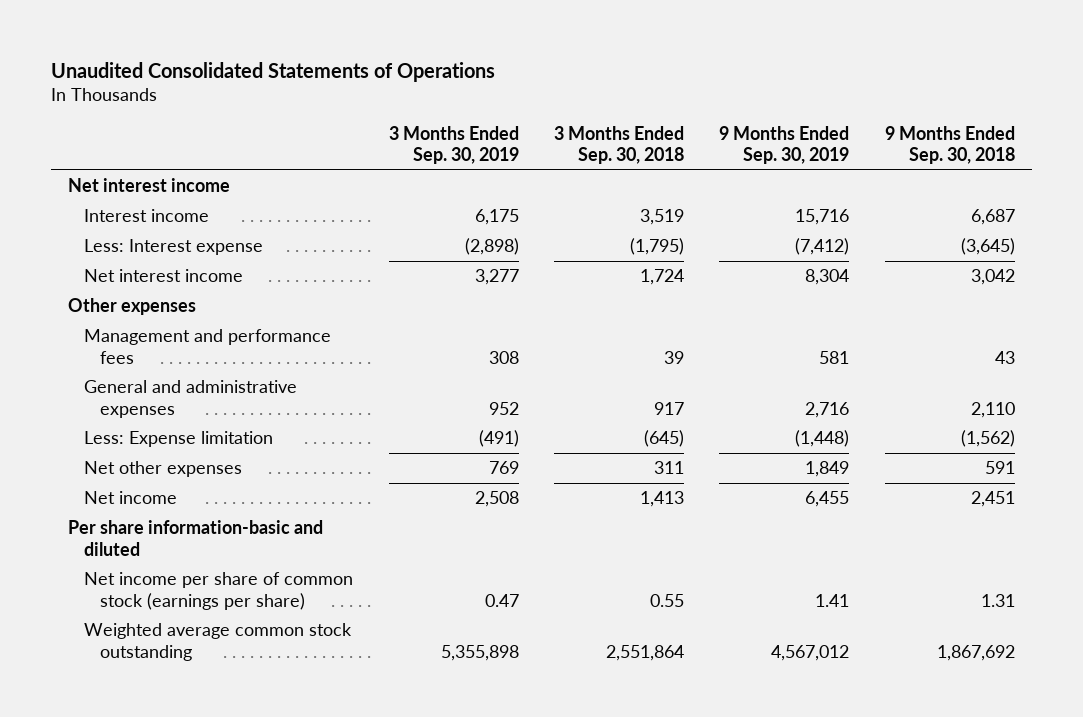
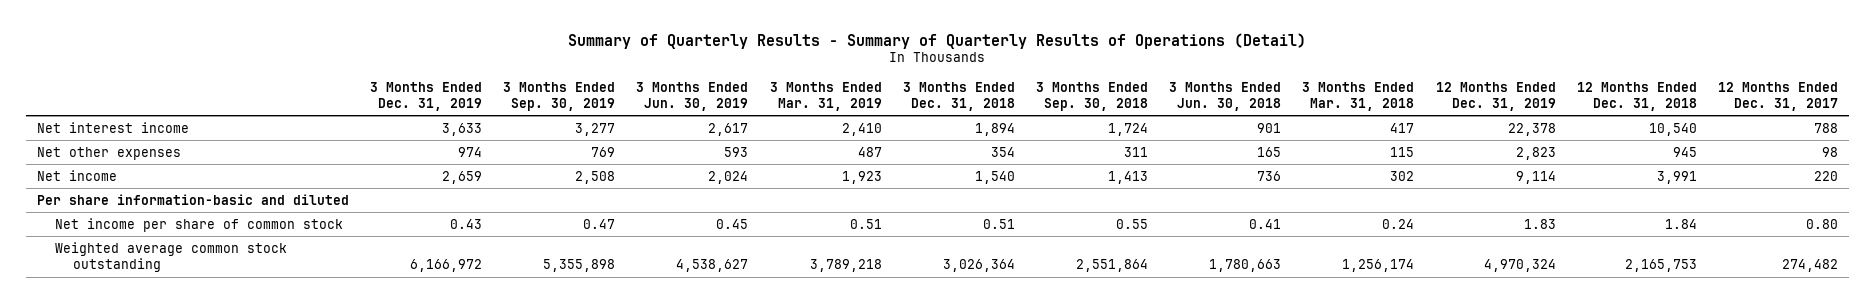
[50,61,495,82] Unaudited Consolidated Statements of Operations -> [568,32,1307,49] Summary of Quarterly Results - Summary of Quarterly Results of Operations (Detail)
[719,125,850,165] 9 Months Ended Sep. 30, 2019 -> none
[884,125,1015,165] 9 Months Ended Sep. 30, 2018 -> none
none -> [370,81,483,111] 3 Months Ended Dec. 31, 2019
none -> [636,81,749,111] 3 Months Ended Jun. 30, 2019
none -> [769,81,882,111] 3 Months Ended Mar. 31, 2019
none -> [902,81,1015,111] 3 Months Ended Dec. 31, 2018
none -> [1169,81,1282,111] 3 Months Ended Jun. 30, 2018
none -> [1302,81,1415,111] 3 Months Ended Mar. 31, 2018
none -> [1435,81,1556,111] 12 Months Ended Dec. 31, 2019
none -> [1576,81,1697,111] 12 Months Ended Dec. 31, 2018
none -> [1718,81,1839,111] 12 Months Ended Dec. 31, 2017
[68,178,231,193] Net interest income -> none
[84,209,210,223] Interest income -> none
[84,239,264,256] Less: Interest expense -> none
[68,298,197,316] Other expenses -> none
[84,329,332,364] Management and performance fees -> none
[84,380,298,418] General and administrative expenses -> none
[84,431,274,448] Less: Expense limitation -> none
[84,572,354,610] Net income per share of common stock (earnings per share) -> [54,217,343,232] Net income per share of common stock

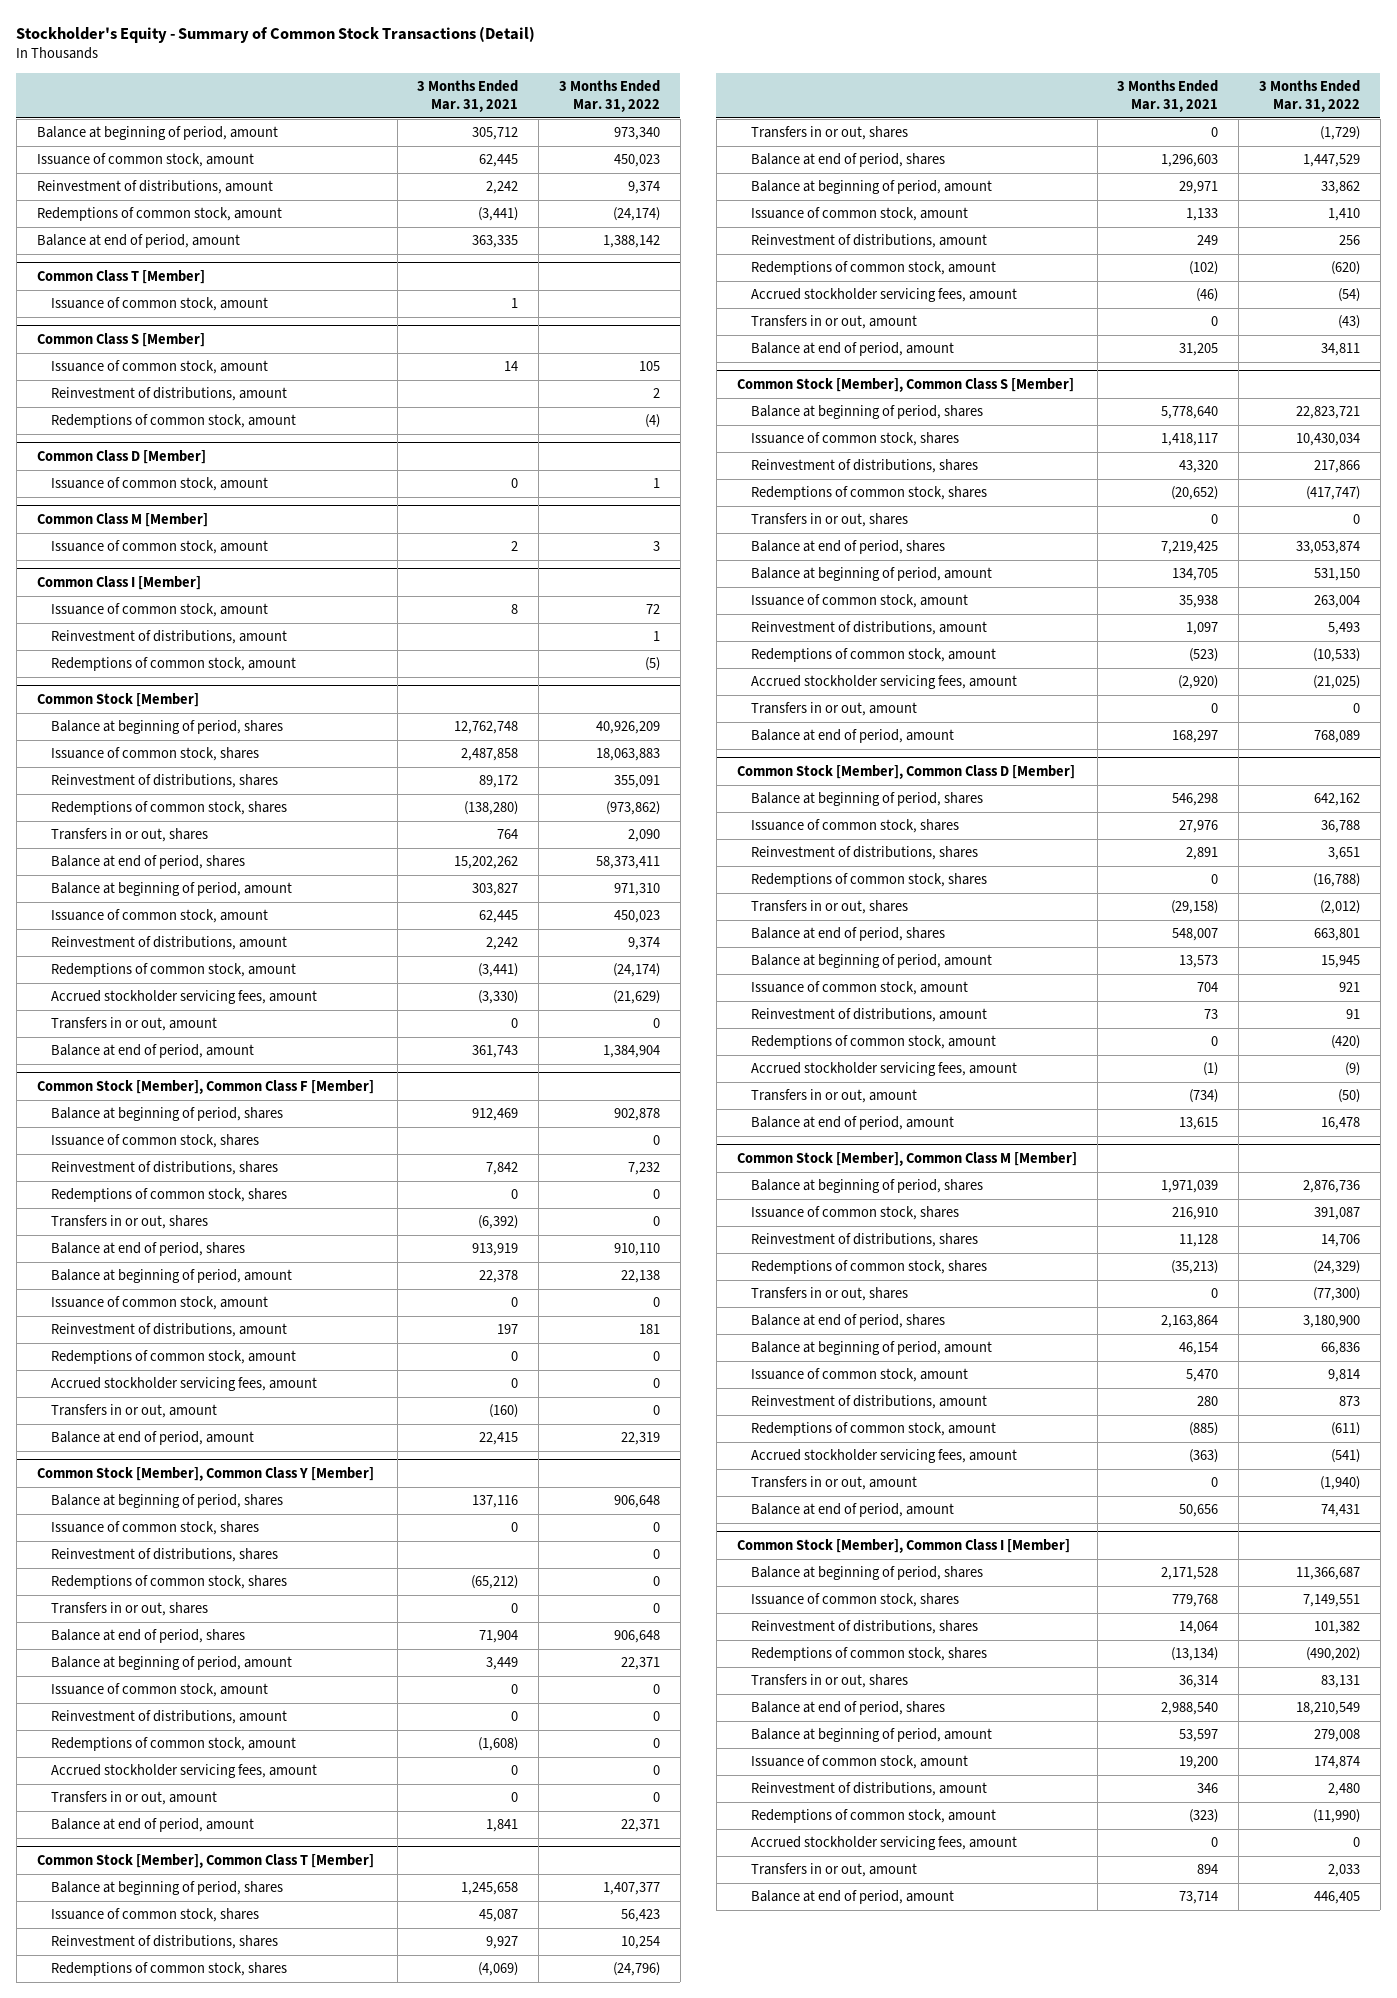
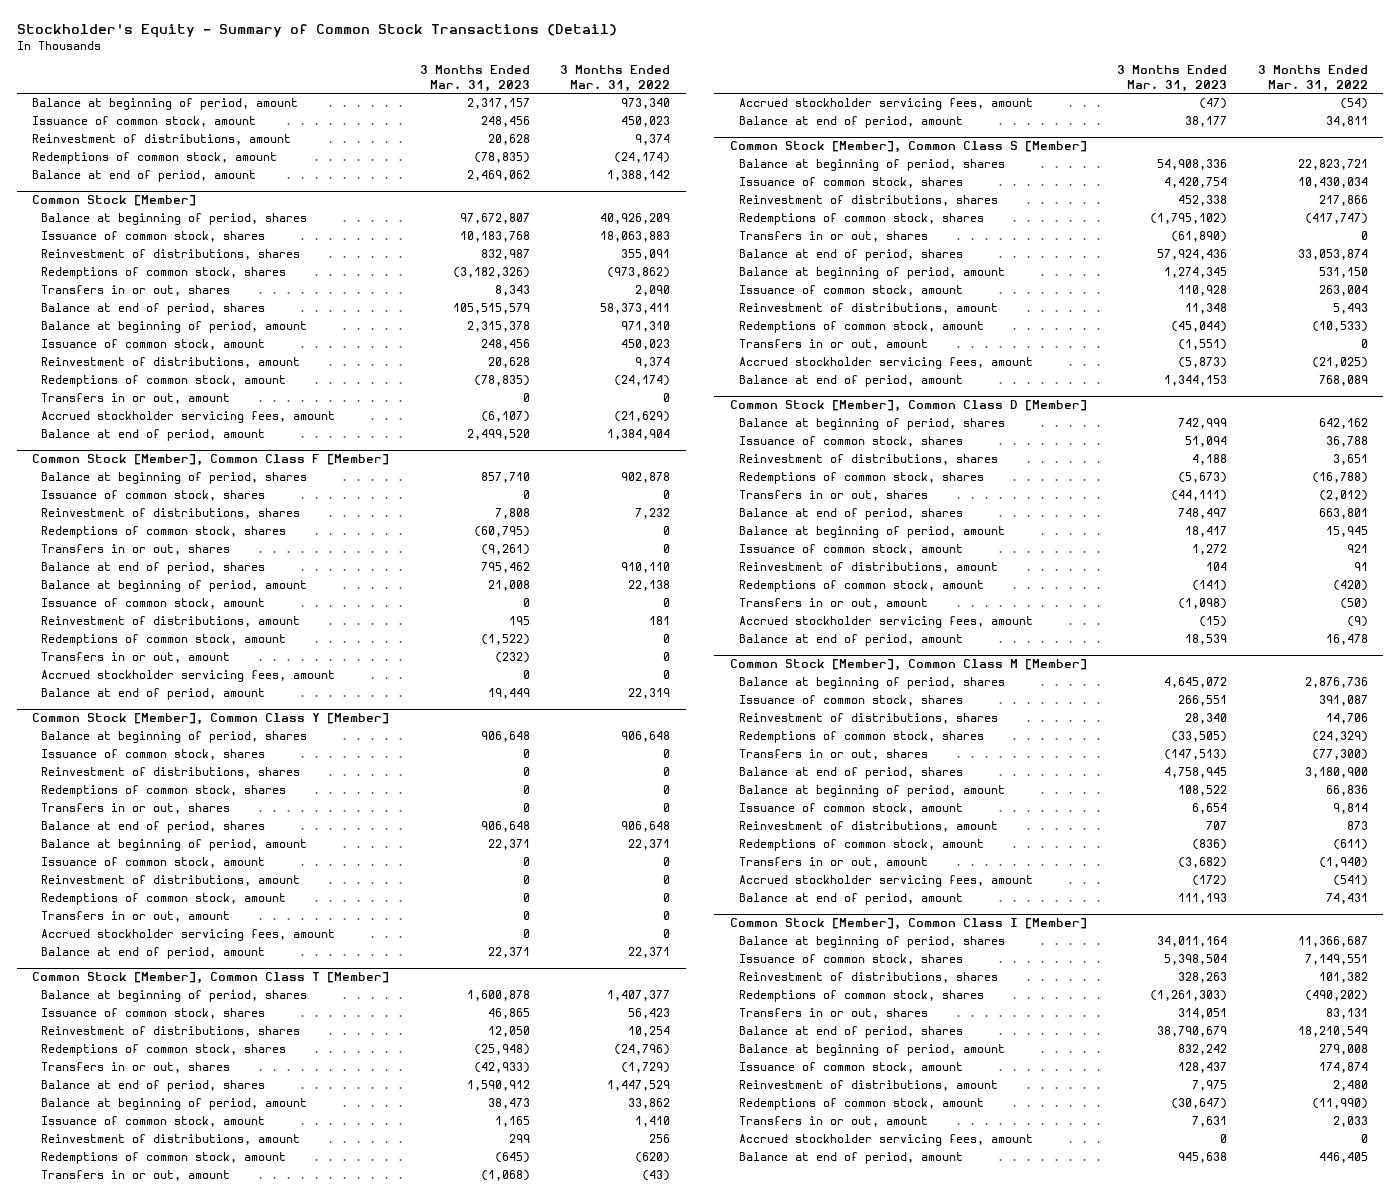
[417,80,519,112] 3 Months Ended Mar. 31, 2021 -> none
none -> [419,65,530,92] 3 Months Ended Mar. 31, 2023
[36,270,205,285] Common Class T [Member] -> none
[51,297,269,312] Issuance of common stock, amount -> none
[36,333,205,348] Common Class S [Member] -> none
[51,360,269,375] Issuance of common stock, amount -> none
[51,387,288,402] Reinvestment of distributions, amount -> none
[51,414,297,429] Redemptions of common stock, amount -> none
[36,450,206,465] Common Class D [Member] -> none
[51,477,269,492] Issuance of common stock, amount -> none
[36,513,208,528] Common Class M [Member] -> none
[51,540,269,555] Issuance of common stock, amount -> none
[36,576,201,591] Common Class I [Member] -> none
[51,603,269,618] Issuance of common stock, amount -> none
[51,630,288,645] Reinvestment of distributions, amount -> none
[51,657,297,672] Redemptions of common stock, amount -> none
[51,990,318,1005] Accrued stockholder servicing fees, amount -> [41,411,336,424] Accrued stockholder servicing fees, amount
[51,1377,318,1392] Accrued stockholder servicing fees, amount -> [41,670,336,683] Accrued stockholder servicing fees, amount
[51,1764,318,1779] Accrued stockholder servicing fees, amount -> [41,929,336,942] Accrued stockholder servicing fees, amount
[751,288,1018,303] Accrued stockholder servicing fees, amount -> [739,98,1034,111] Accrued stockholder servicing fees, amount
[751,675,1018,690] Accrued stockholder servicing fees, amount -> [739,357,1034,370] Accrued stockholder servicing fees, amount
[751,1062,1018,1077] Accrued stockholder servicing fees, amount -> [739,616,1034,629] Accrued stockholder servicing fees, amount
[751,1449,1018,1464] Accrued stockholder servicing fees, amount -> [739,875,1034,888] Accrued stockholder servicing fees, amount
[751,1836,1018,1851] Accrued stockholder servicing fees, amount -> [739,1134,1034,1147] Accrued stockholder servicing fees, amount

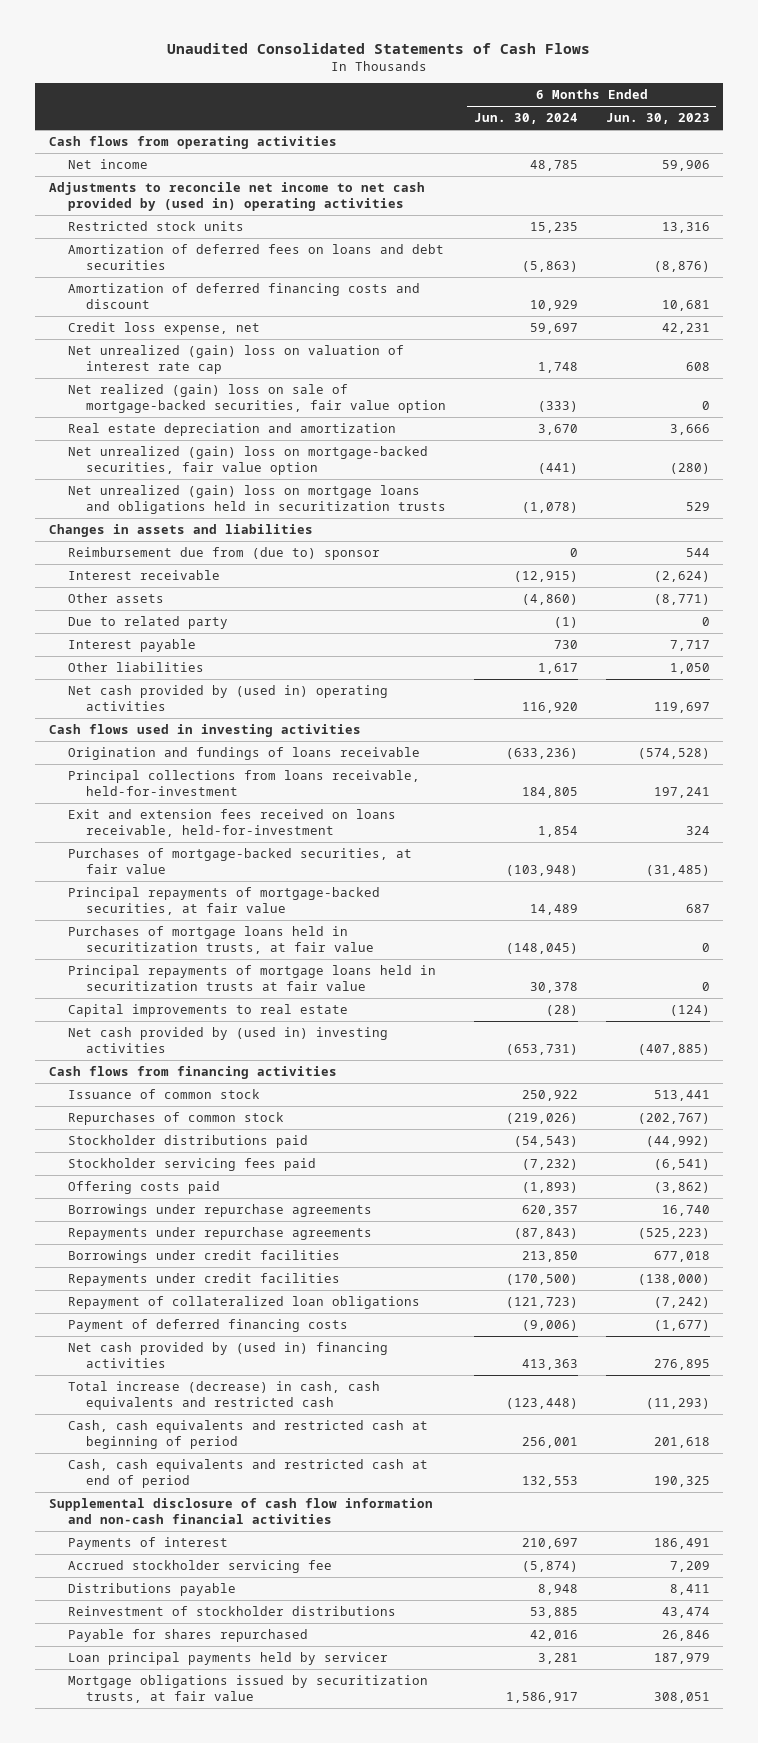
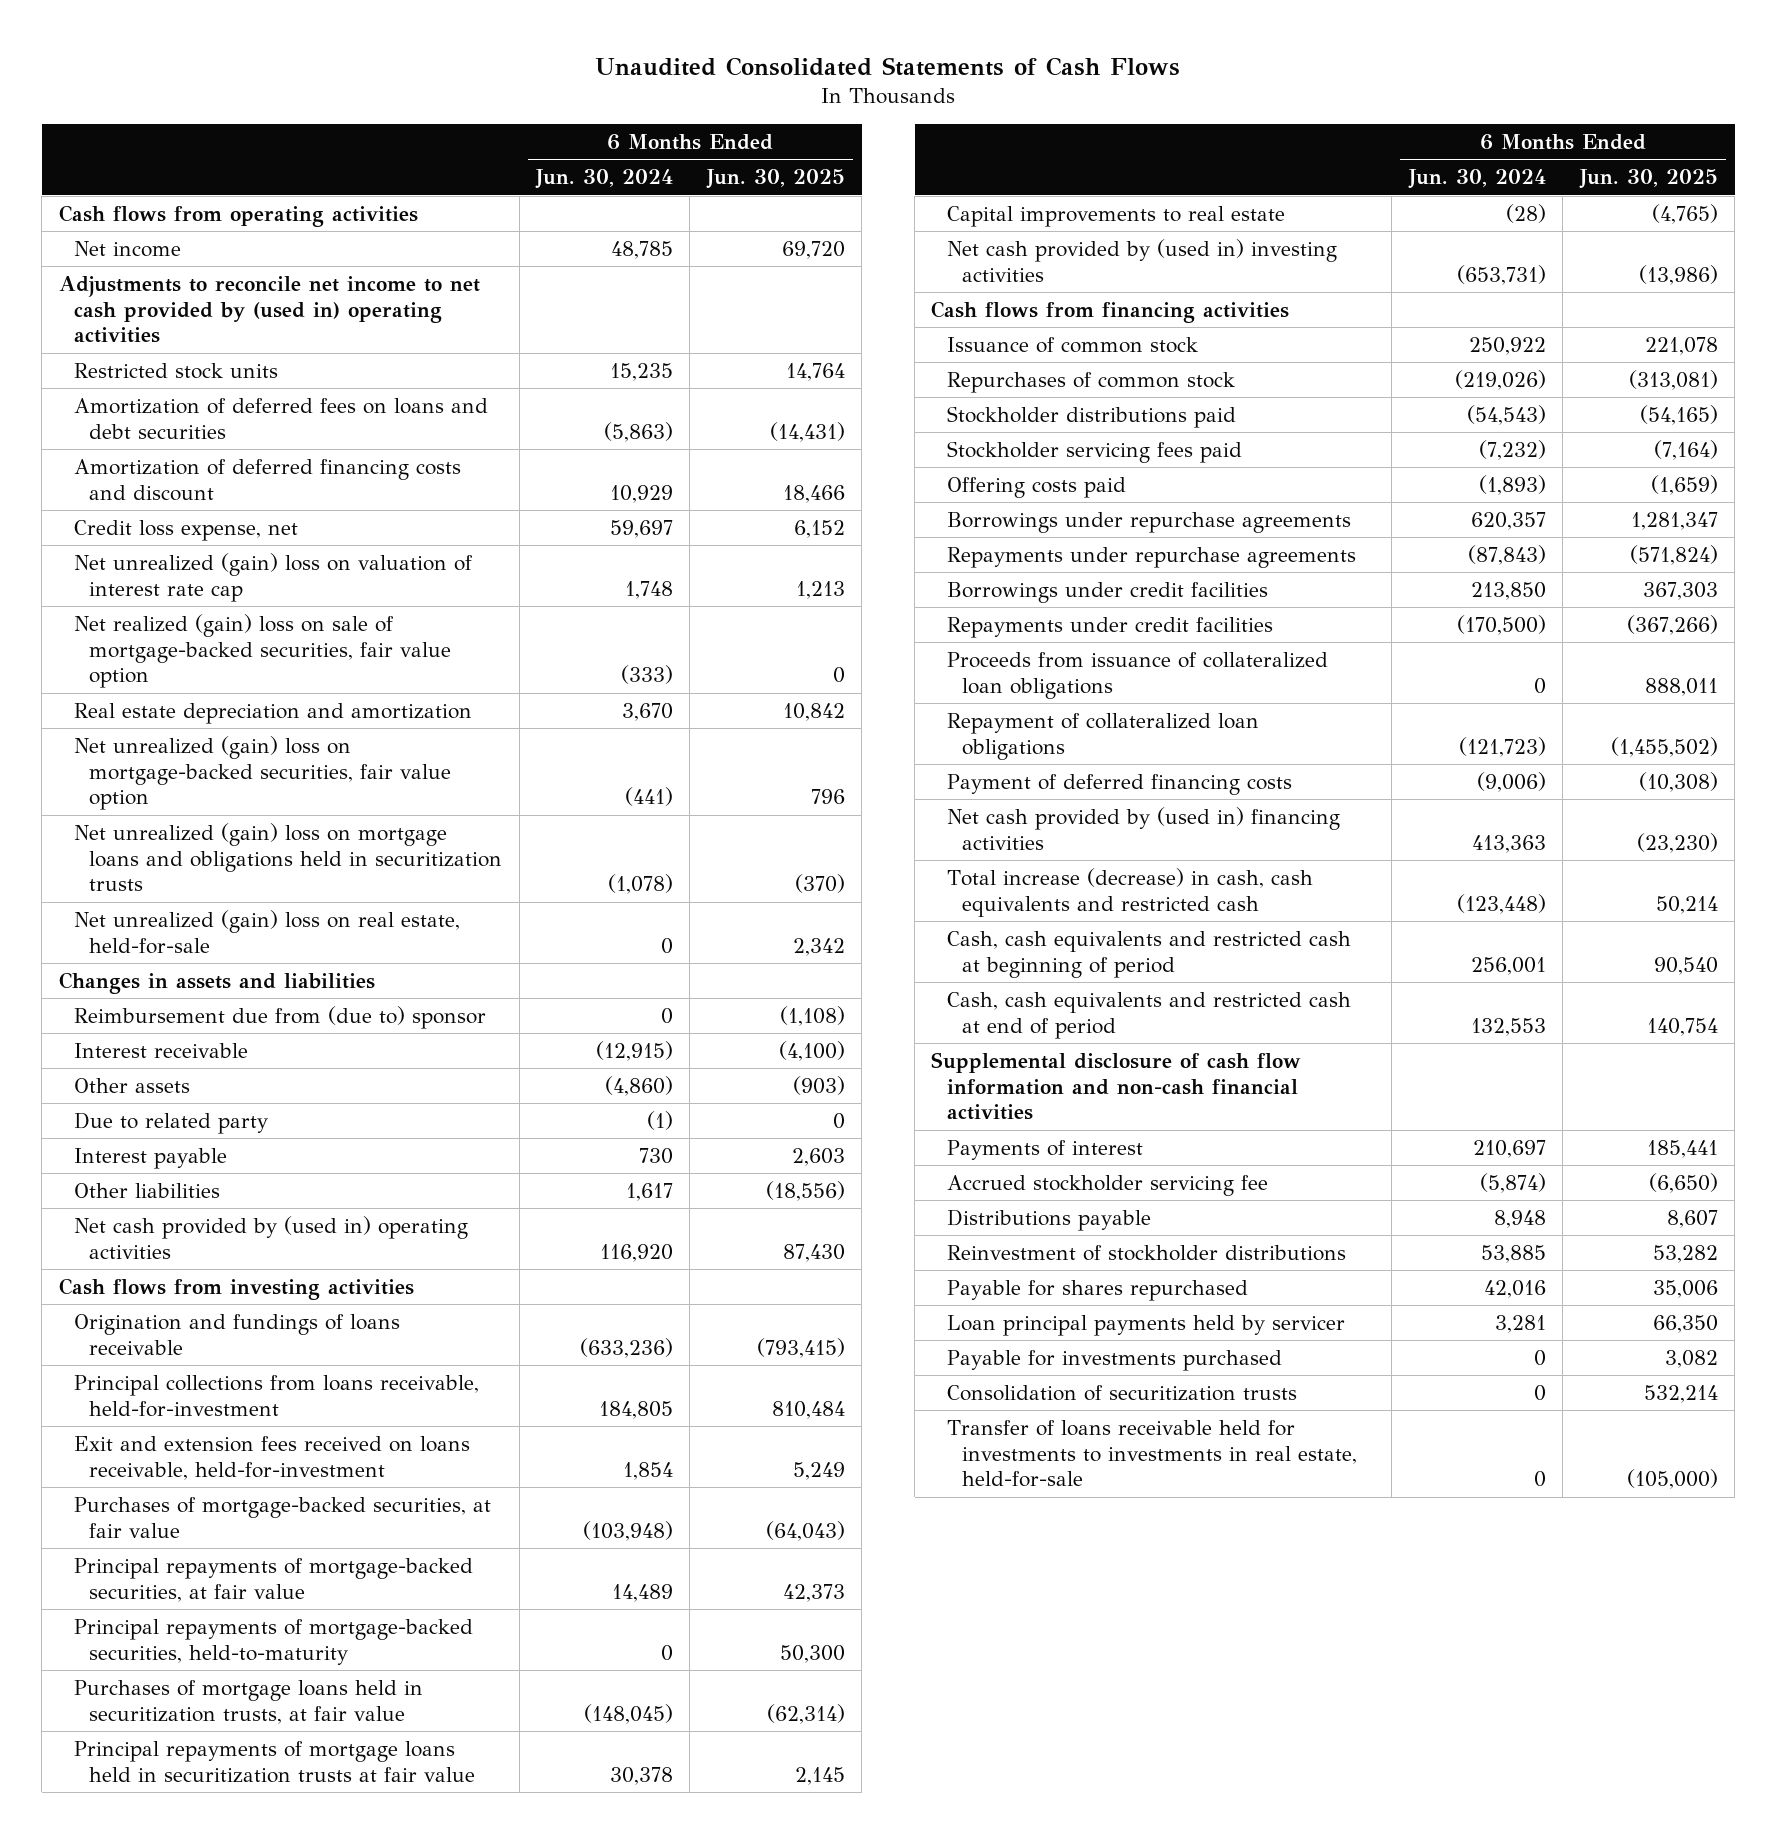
[605,113,710,125] Jun. 30, 2023 -> none
none -> [705,169,845,190] Jun. 30, 2025
none -> [73,909,460,954] Net unrealized (gain) loss on real estate, held-for-sale
[48,723,361,737] Cash flows used in investing activities -> [58,1277,414,1300] Cash flows from investing activities
none -> [73,1618,473,1665] Principal repayments of mortgage-backed securities, held-to-maturity
none -> [946,651,1328,699] Proceeds from issuance of collateralized loan obligations
[67,1674,428,1703] Mortgage obligations issued by securitization trusts, at fair value -> none
none -> [946,1349,1282,1371] Payable for investments purchased
none -> [946,1384,1297,1401] Consolidation of securitization trusts
none -> [946,1419,1357,1488] Transfer of loans receivable held for investments to investments in real estate, held-for-sale

